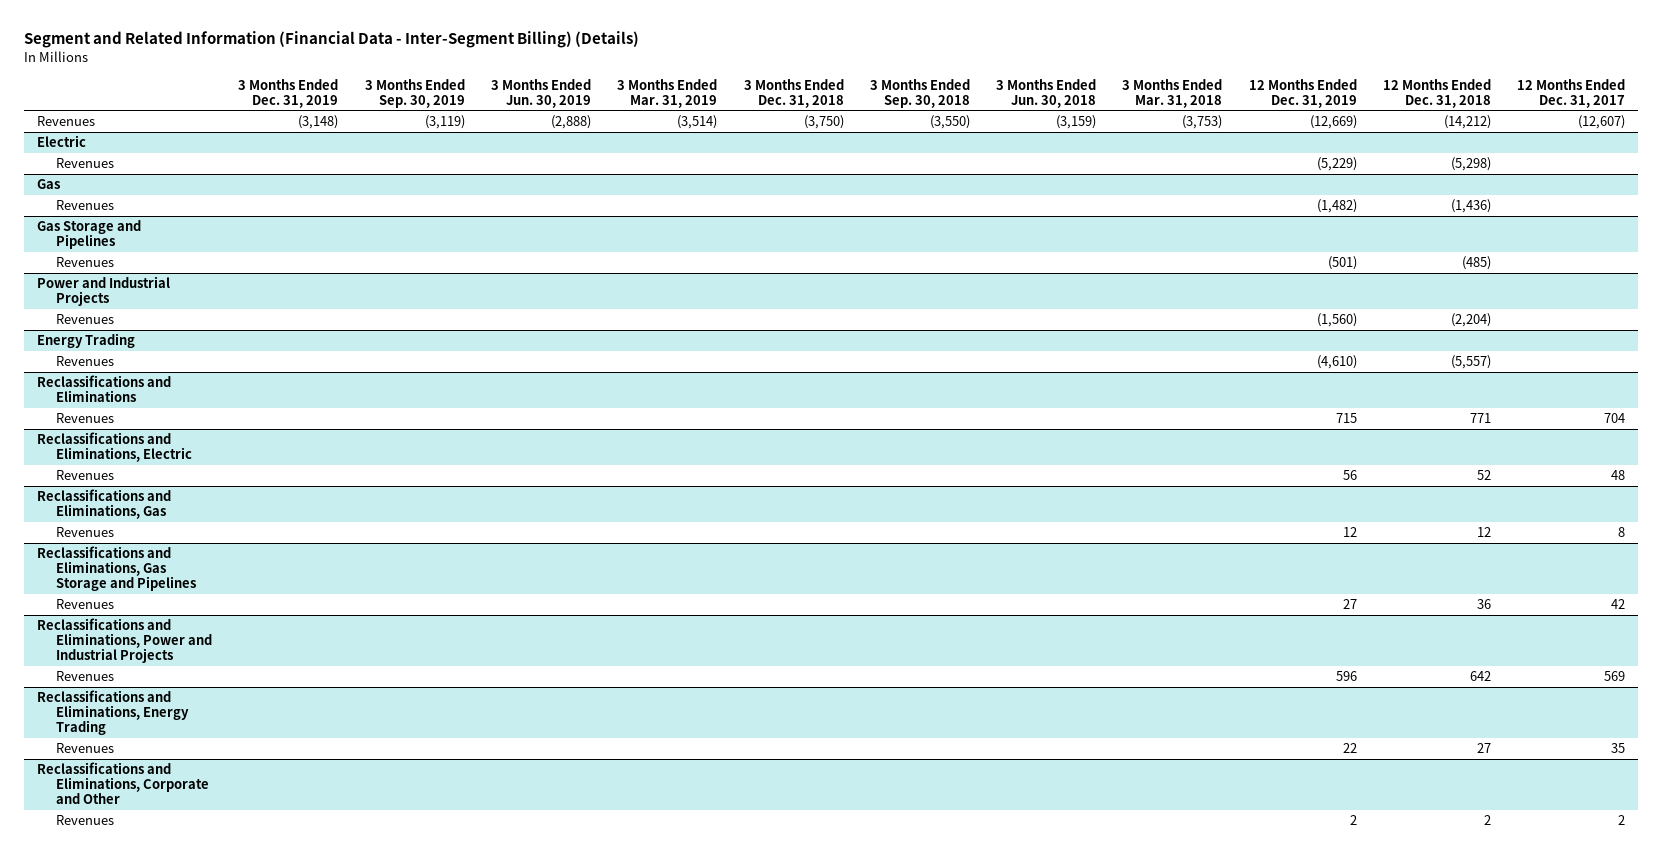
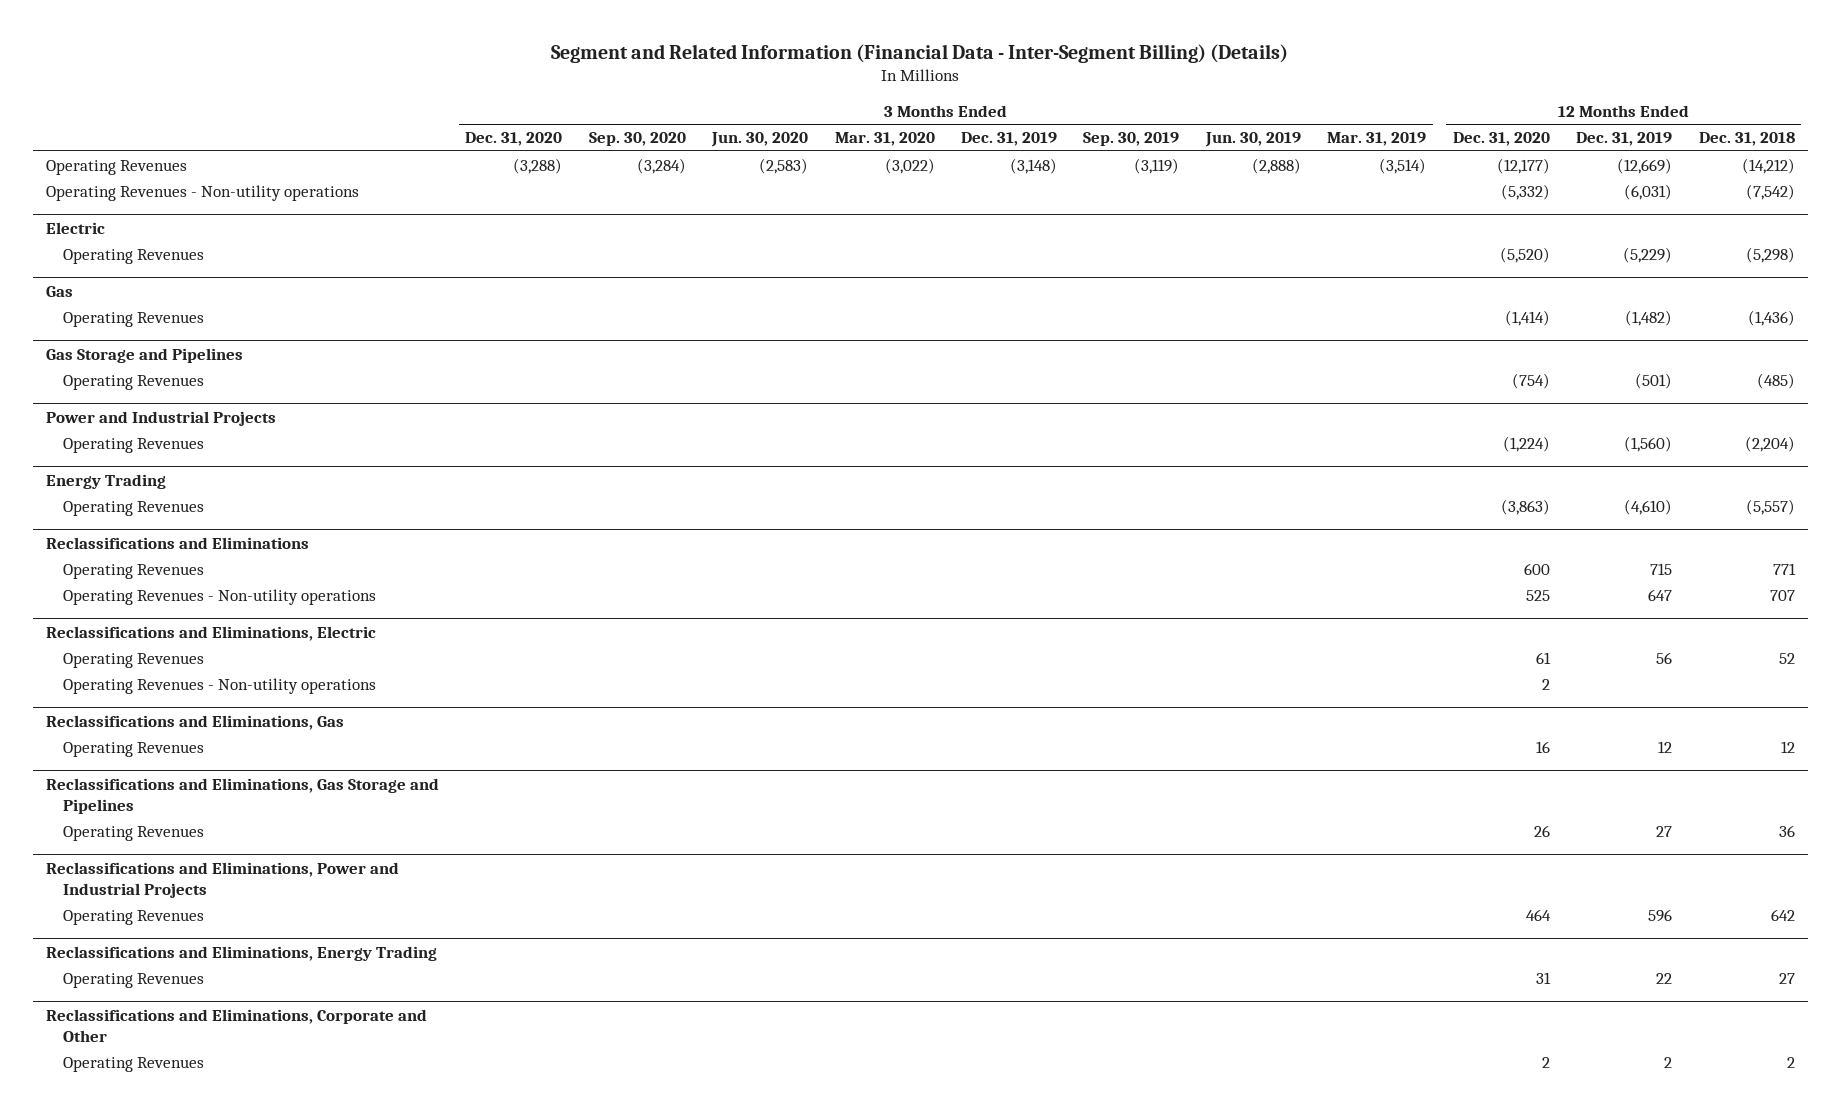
[743,78,844,108] 3 Months Ended Dec. 31, 2018 -> none
[869,78,970,108] 3 Months Ended Sep. 30, 2018 -> none
[996,78,1097,108] 3 Months Ended Jun. 30, 2018 -> none
[1122,78,1223,108] 3 Months Ended Mar. 31, 2018 -> none
[1517,78,1626,108] 12 Months Ended Dec. 31, 2017 -> none
none -> [465,132,563,147] Dec. 31, 2020
none -> [588,132,686,147] Sep. 30, 2020
none -> [711,132,809,148] Jun. 30, 2020
none -> [834,132,935,147] Mar. 31, 2020
none -> [1452,132,1550,147] Dec. 31, 2020
[36,116,95,127] Revenues -> [45,159,187,175] Operating Revenues
none -> [45,184,359,201] Operating Revenues - Non-utility operations
[56,158,115,169] Revenues -> [63,248,205,264] Operating Revenues
[56,200,115,211] Revenues -> [63,311,205,327] Operating Revenues
[56,257,115,268] Revenues -> [63,374,205,390] Operating Revenues
[56,314,115,325] Revenues -> [63,437,205,453] Operating Revenues
[56,356,115,367] Revenues -> [63,500,205,516] Operating Revenues
[56,413,115,424] Revenues -> [63,563,205,579] Operating Revenues
none -> [63,588,377,605] Operating Revenues - Non-utility operations
[56,470,115,481] Revenues -> [63,652,205,668] Operating Revenues
none -> [63,677,377,694] Operating Revenues - Non-utility operations
[56,527,115,538] Revenues -> [63,741,205,757] Operating Revenues
[56,599,115,610] Revenues -> [63,825,205,841] Operating Revenues
[56,671,115,682] Revenues -> [63,909,205,925] Operating Revenues
[56,743,115,754] Revenues -> [63,972,205,988] Operating Revenues
[56,815,115,826] Revenues -> [63,1056,205,1072] Operating Revenues

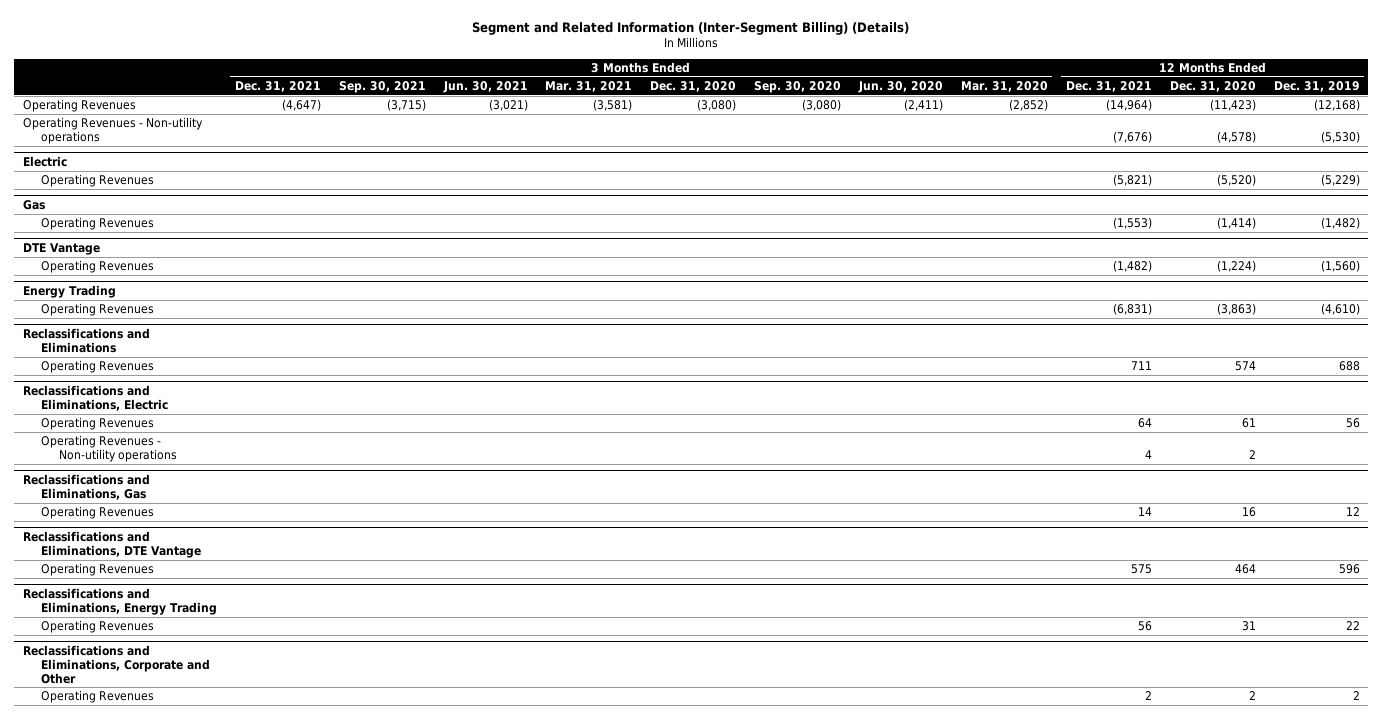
[551,43,1289,63] Segment and Related Information (Financial Data - Inter-Segment Billing) (Details) -> [472,21,910,35] Segment and Related Information (Inter-Segment Billing) (Details)
[961,132,1058,147] Dec. 31, 2019 -> none
[1083,132,1180,147] Sep. 30, 2019 -> none
[1204,132,1301,148] Jun. 30, 2019 -> none
[1327,132,1427,147] Mar. 31, 2019 -> none
[1698,132,1795,147] Dec. 31, 2018 -> none
none -> [234,81,321,93] Dec. 31, 2021
none -> [338,81,426,94] Sep. 30, 2021
none -> [442,81,528,94] Jun. 30, 2021
none -> [545,81,633,93] Mar. 31, 2021
none -> [1065,81,1152,93] Dec. 31, 2021
[513,157,563,174] (3,288) -> [697,99,737,112] (3,080)
[636,157,686,174] (3,284) -> [802,99,842,112] (3,080)
[759,157,809,174] (2,583) -> [904,99,944,112] (2,411)
[884,157,935,174] (3,022) -> [1008,99,1048,112] (2,852)
[1496,157,1550,174] (12,177) -> [1209,99,1256,112] (11,423)
[1617,157,1673,174] (12,669) -> [1313,99,1360,112] (12,168)
[1500,183,1550,200] (5,332) -> [1216,130,1256,143] (4,578)
[1624,183,1673,200] (6,031) -> [1320,130,1360,143] (5,530)
[45,347,243,363] Gas Storage and Pipelines -> none
[63,374,205,390] Operating Revenues -> none
[45,410,276,426] Power and Industrial Projects -> none
none -> [22,243,100,256] DTE Vantage
[63,588,377,605] Operating Revenues - Non-utility operations -> none
[1523,562,1550,575] 600 -> [1234,361,1256,372] 574
[1650,562,1673,575] 715 -> [1338,361,1360,372] 688
[45,777,439,814] Reclassifications and Eliminations, Gas Storage and Pipelines -> none
[63,825,205,841] Operating Revenues -> none
[45,861,399,898] Reclassifications and Eliminations, Power and Industrial Projects -> none
none -> [22,531,201,558] Reclassifications and Eliminations, DTE Vantage

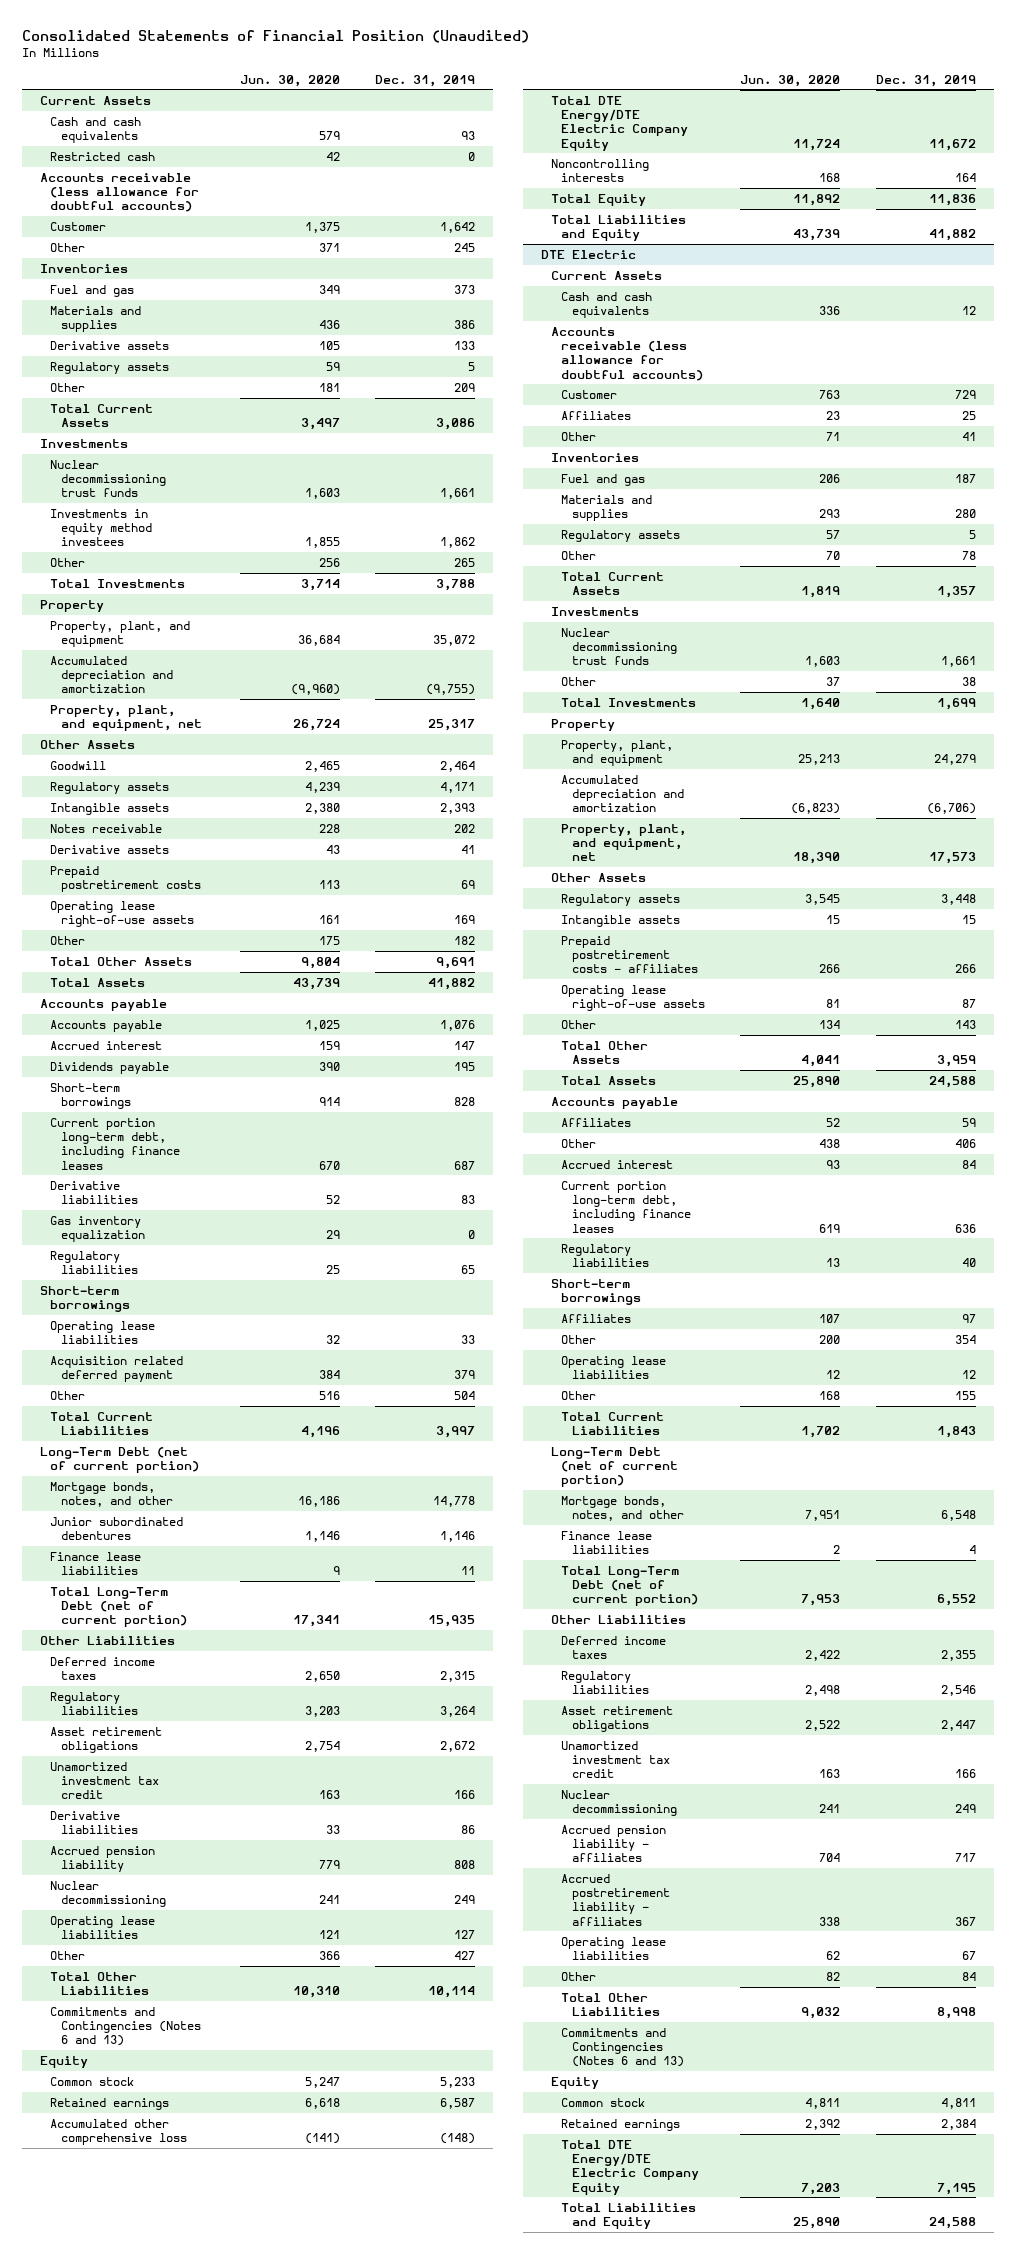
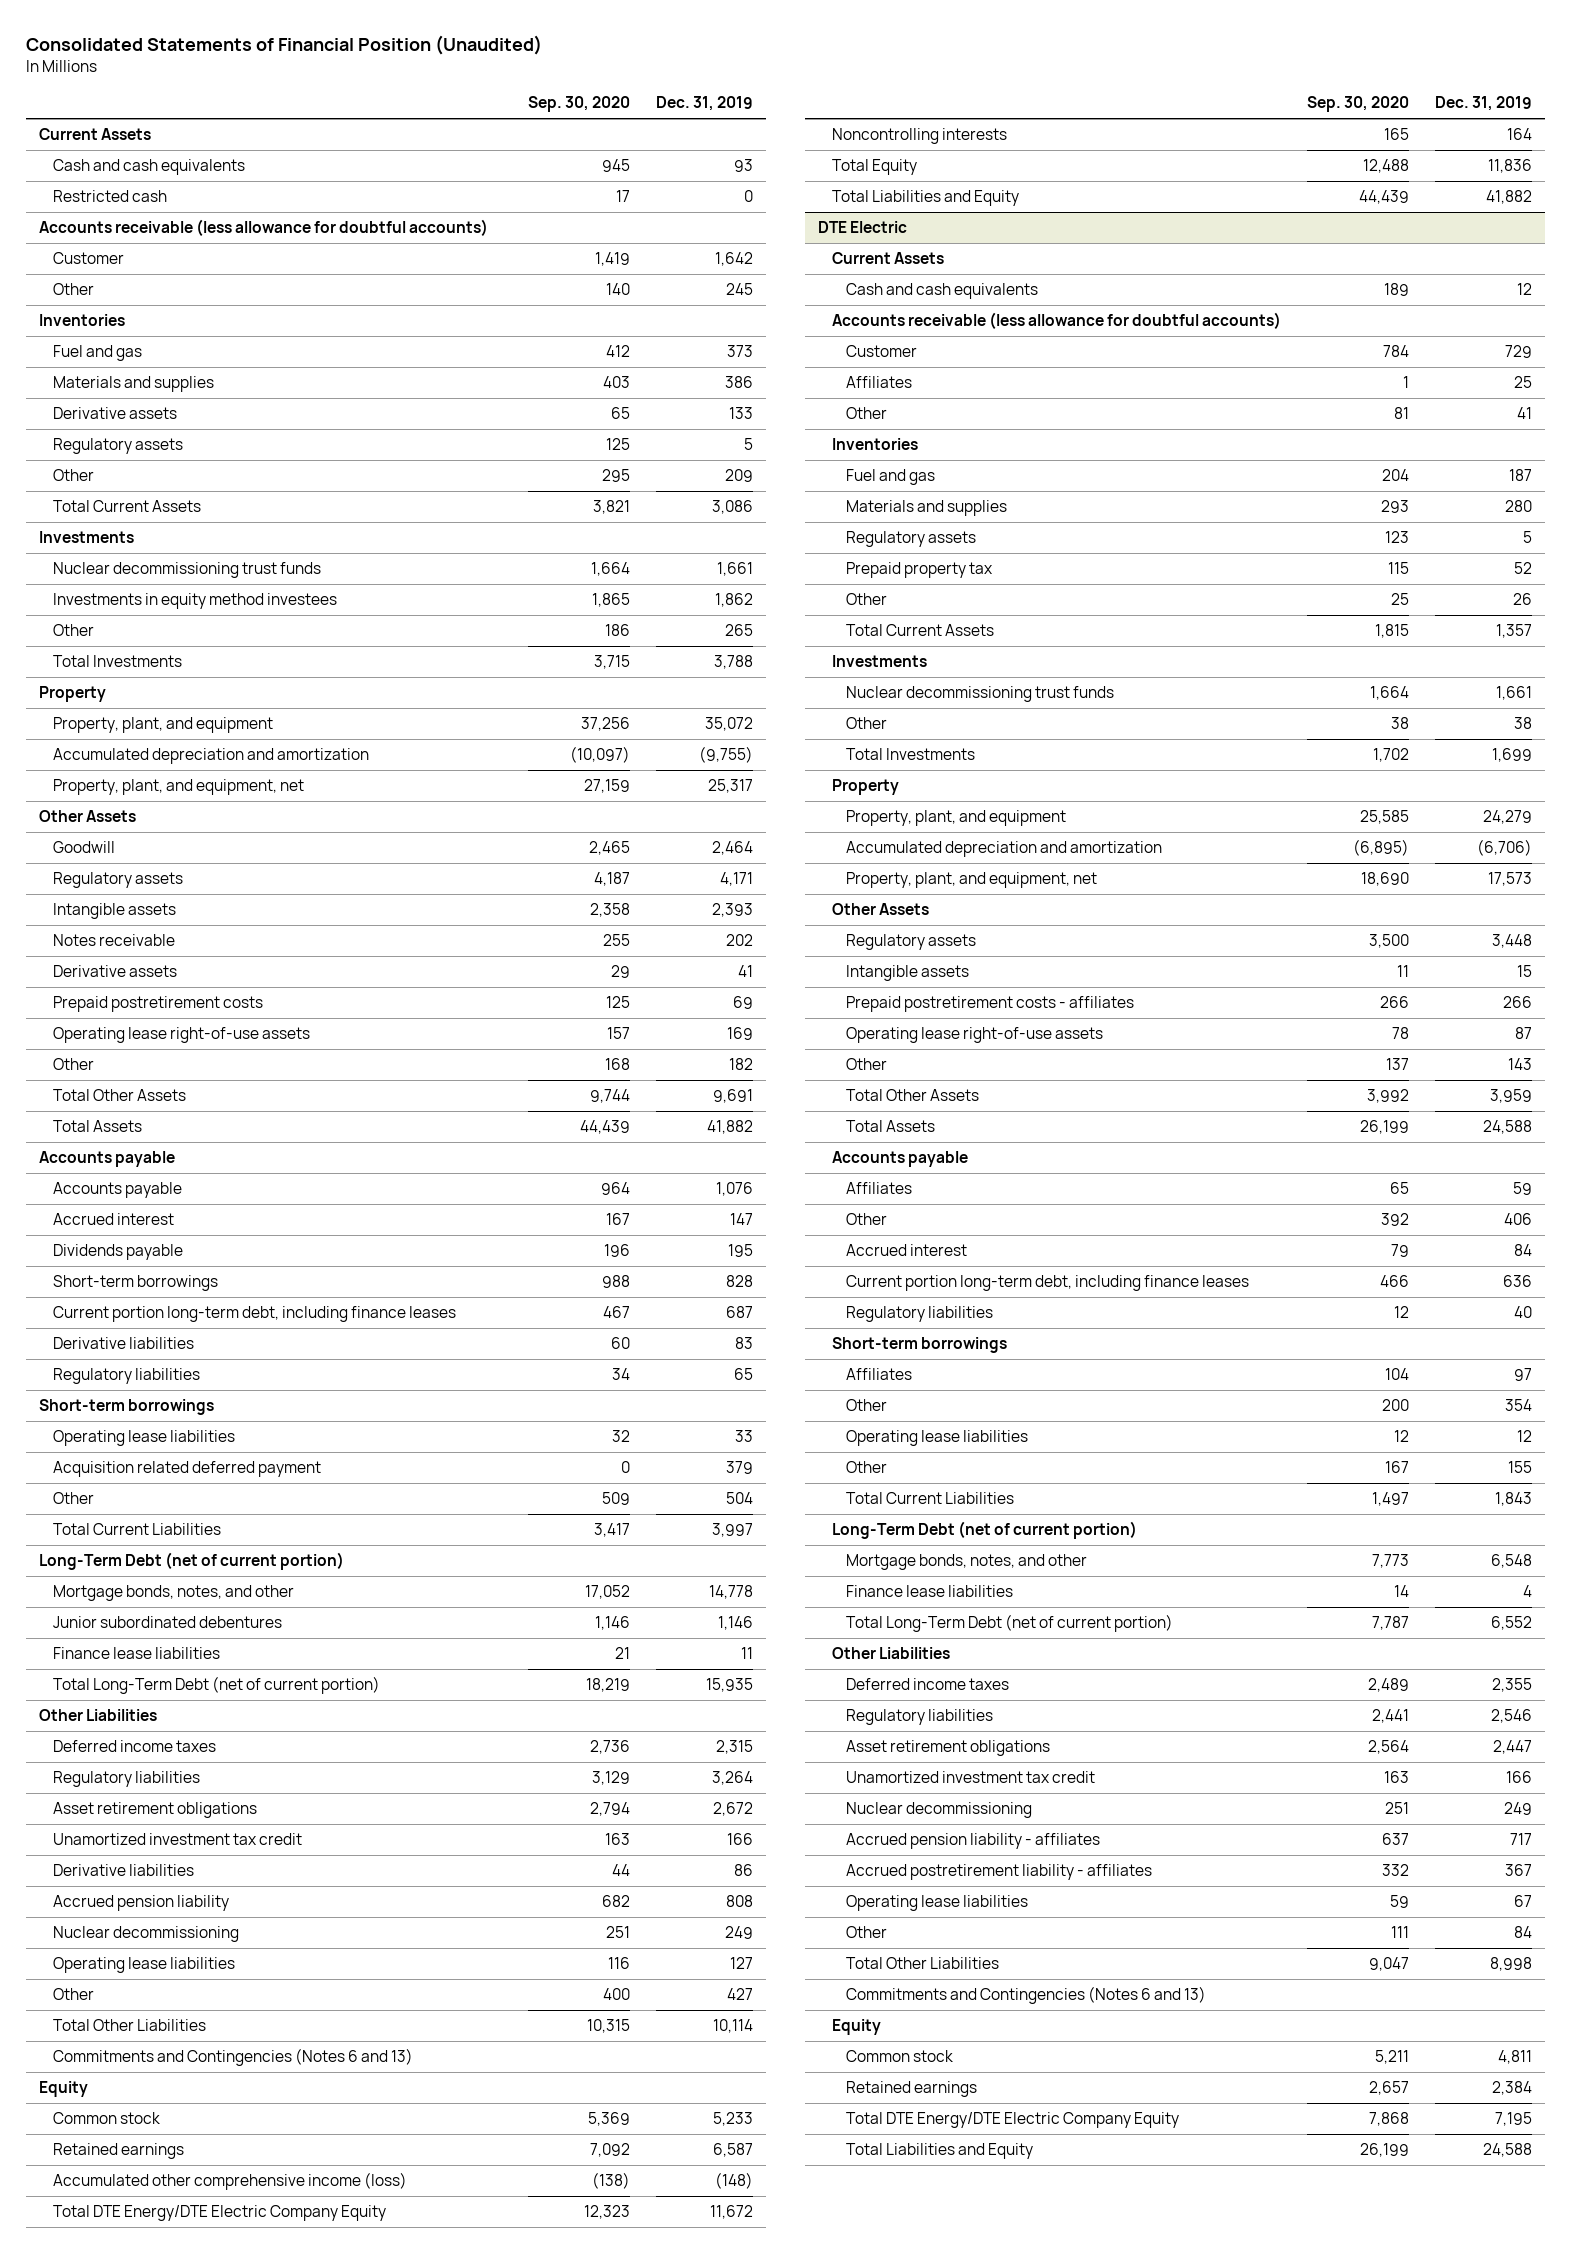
[239,74,340,87] Jun. 30, 2020 -> none
none -> [528,96,631,113] Sep. 30, 2020
[50,1215,145,1243] Gas inventory equalization -> none
[50,2118,187,2146] Accumulated other comprehensive loss -> [53,2172,408,2191] Accumulated other comprehensive income (loss)
none -> [846,562,994,579] Prepaid property tax
[961,550,976,560] 78 -> [1513,593,1533,606] 26

